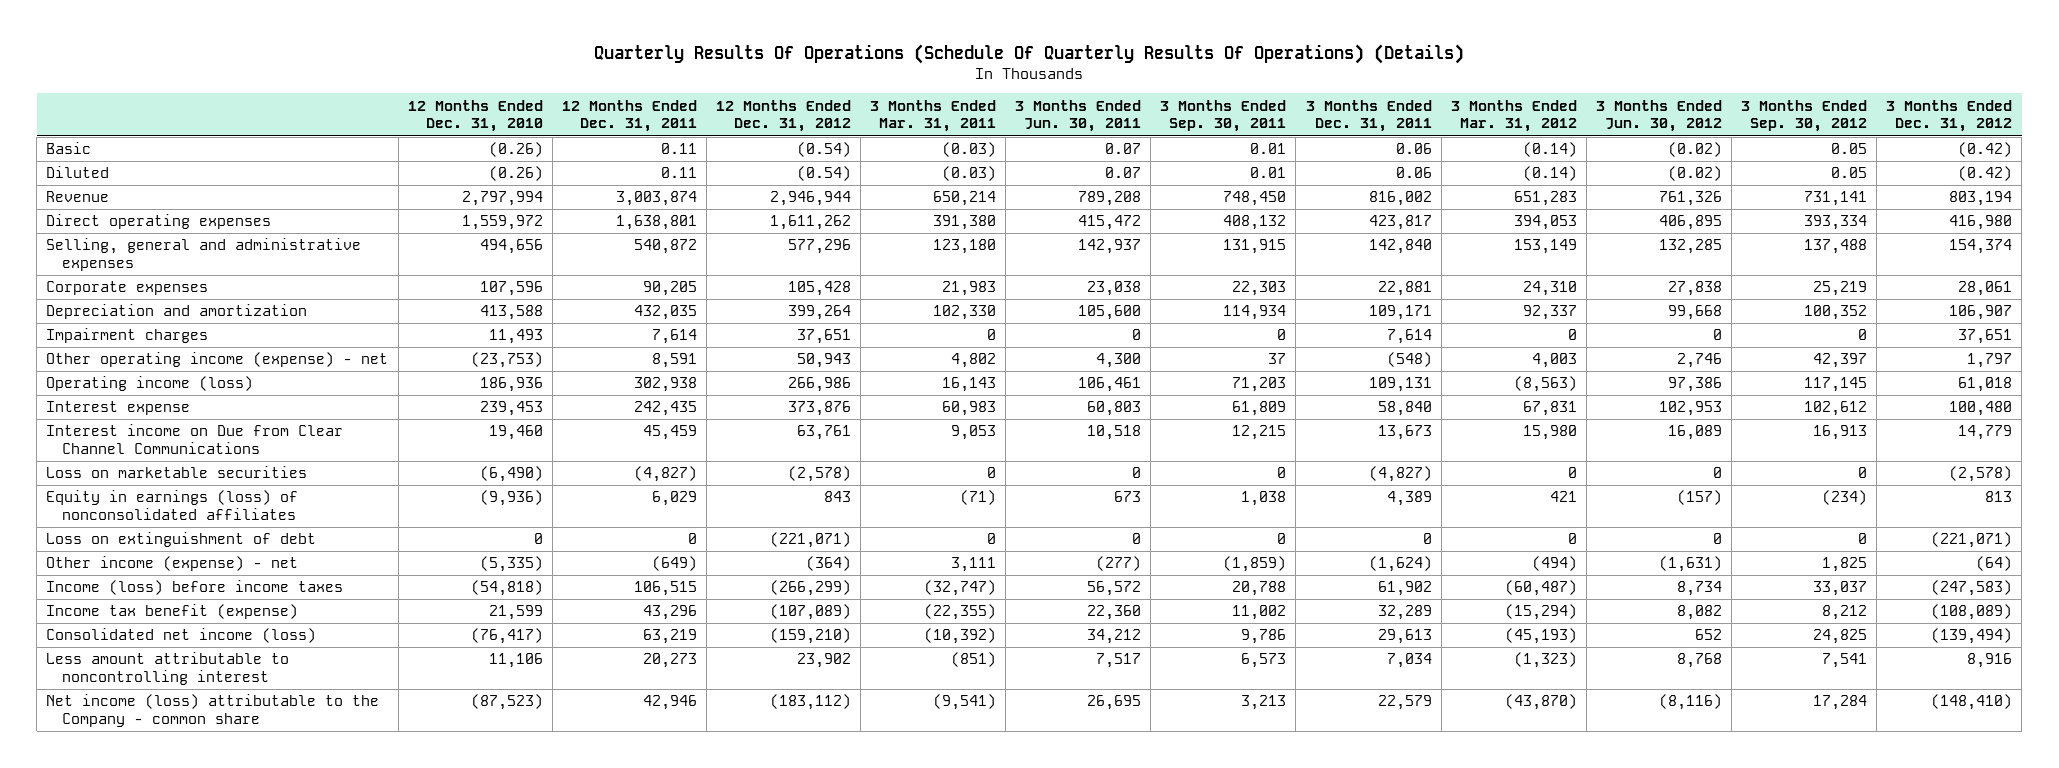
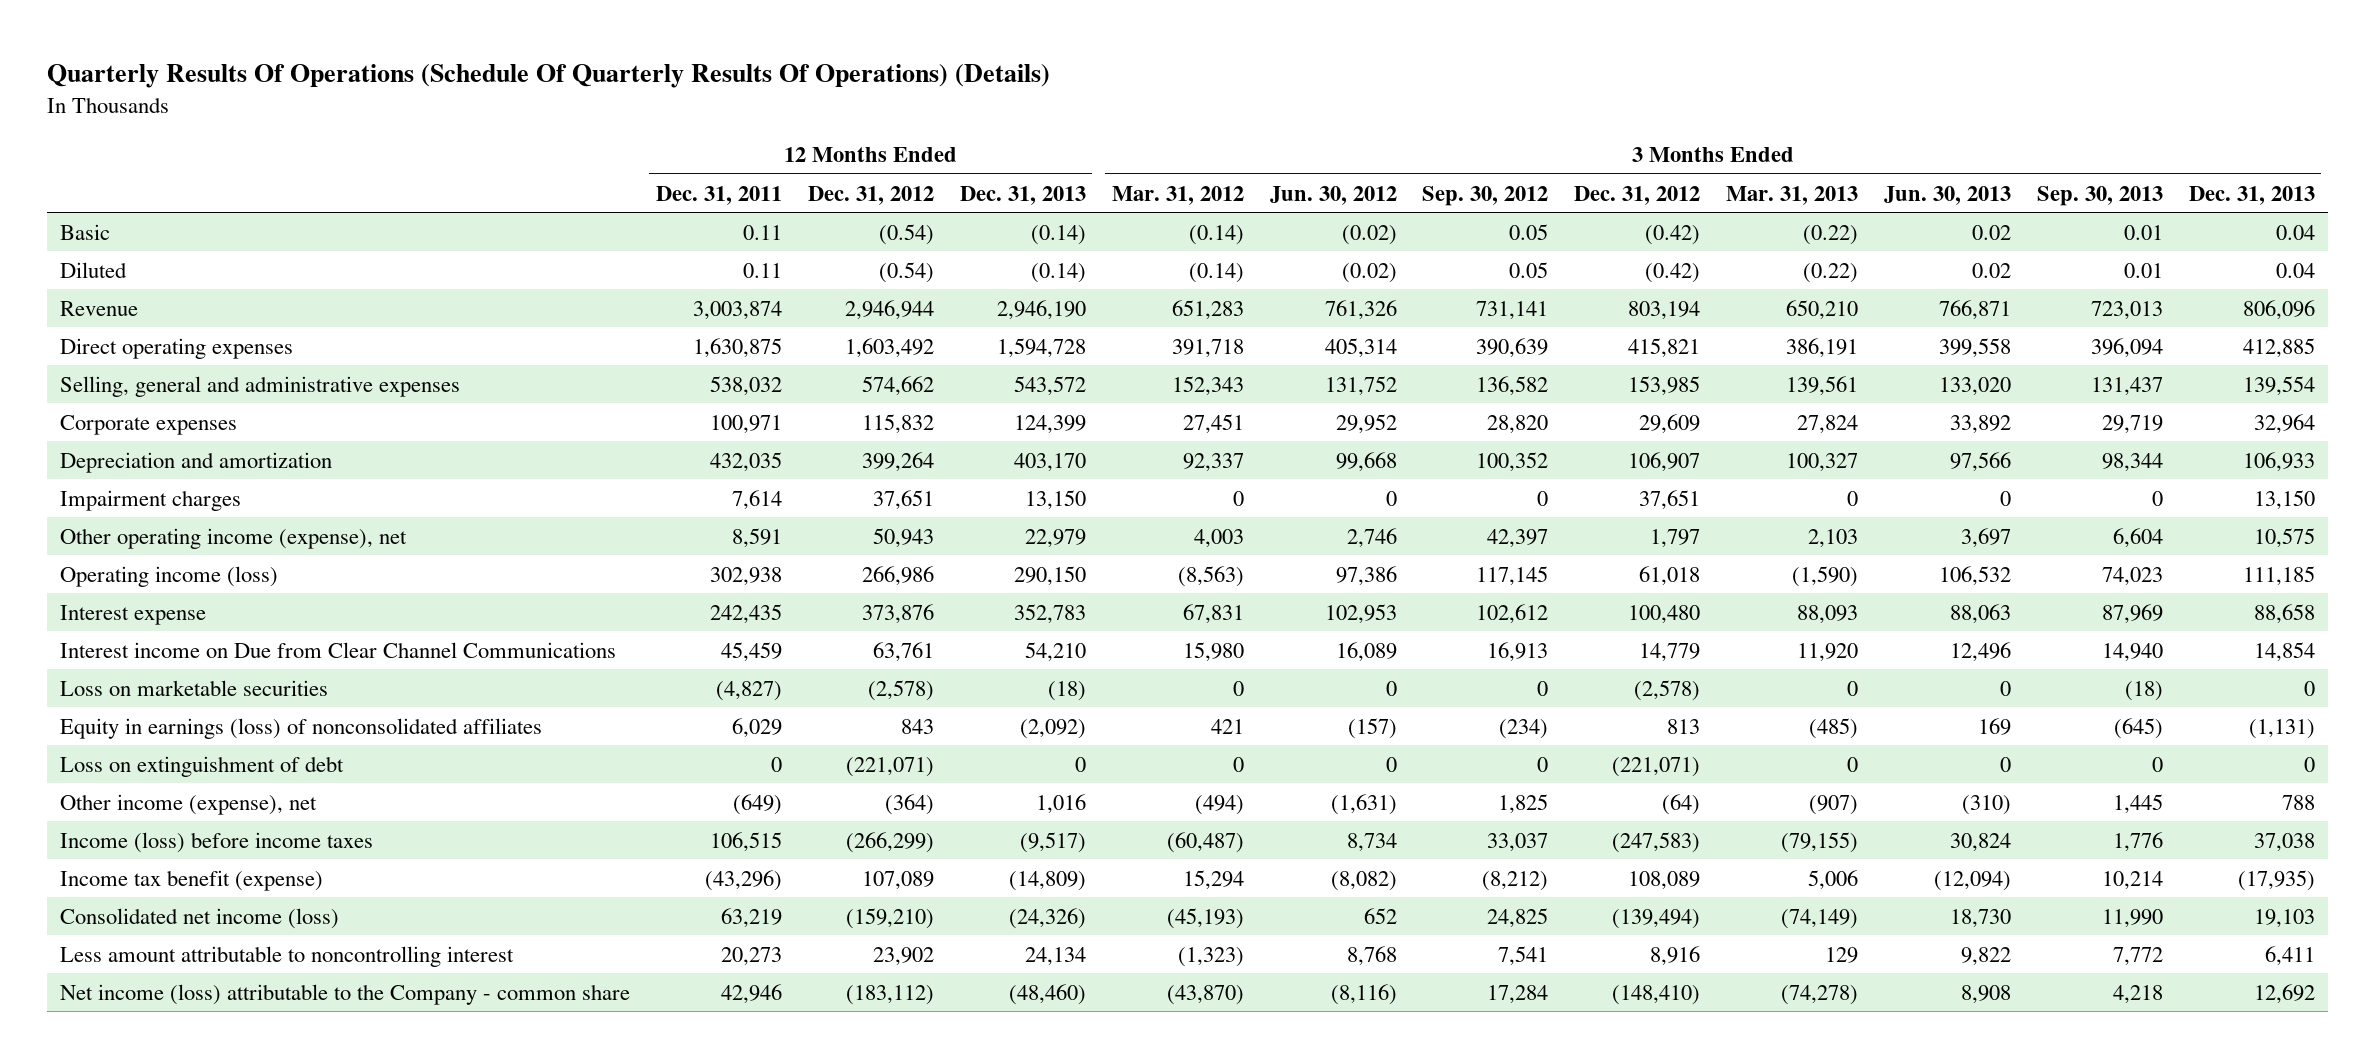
[407,99,543,133] 12 Months Ended Dec. 31, 2010 -> none
[870,99,997,133] 3 Months Ended Mar. 31, 2011 -> none
[1015,99,1142,133] 3 Months Ended Jun. 30, 2011 -> none
[1160,99,1287,133] 3 Months Ended Sep. 30, 2011 -> none
[1305,99,1432,133] 3 Months Ended Dec. 31, 2011 -> none
none -> [959,185,1086,205] Dec. 31, 2013
none -> [1726,185,1859,205] Mar. 31, 2013
none -> [1884,185,2012,205] Jun. 30, 2013
none -> [2037,185,2164,206] Sep. 30, 2013
none -> [2189,185,2316,205] Dec. 31, 2013
[615,215,697,231] 1,638,801 -> [692,337,782,358] 1,630,875
[769,215,851,231] 1,611,262 -> [844,337,934,358] 1,603,492
[1513,215,1577,231] 394,053 -> [1171,338,1244,358] 391,718
[1658,215,1722,231] 406,895 -> [1324,337,1397,358] 405,314
[1803,215,1867,231] 393,334 -> [1476,337,1549,358] 390,639
[1949,215,2013,231] 416,980 -> [1628,337,1701,358] 415,821
[633,239,697,255] 540,872 -> [709,375,782,396] 538,032
[787,239,851,255] 577,296 -> [861,375,934,396] 574,662
[1513,239,1577,255] 153,149 -> [1171,375,1244,396] 152,343
[1658,239,1722,255] 132,285 -> [1324,375,1397,396] 131,752
[1803,239,1867,255] 137,488 -> [1476,375,1549,396] 136,582
[1949,239,2013,255] 154,374 -> [1628,375,1701,396] 153,985
[642,281,697,297] 90,205 -> [709,414,782,434] 100,971
[787,281,851,297] 105,428 -> [861,413,934,434] 115,832
[1522,281,1577,297] 24,310 -> [1182,413,1244,434] 27,451
[1667,281,1722,297] 27,838 -> [1335,413,1397,434] 29,952
[1812,281,1867,297] 25,219 -> [1487,414,1549,434] 28,820
[1958,281,2013,297] 28,061 -> [1639,413,1701,434] 29,609
[46,352,389,368] Other operating income (expense) - net -> [60,527,408,549] Other operating income (expense), net
[46,556,299,572] Other income (expense) - net -> [60,793,318,815] Other income (expense), net
[642,605,697,621] 43,296 -> [704,869,782,891] (43,296)
[769,604,851,621] (107,089) -> [861,870,934,890] 107,089
[1504,604,1577,621] (15,294) -> [1182,869,1244,890] 15,294
[1676,605,1722,621] 8,082 -> [1330,870,1397,891] (8,082)
[1821,605,1867,621] 8,212 -> [1482,870,1549,891] (8,212)
[1931,604,2013,621] (108,089) -> [1628,870,1701,890] 108,089

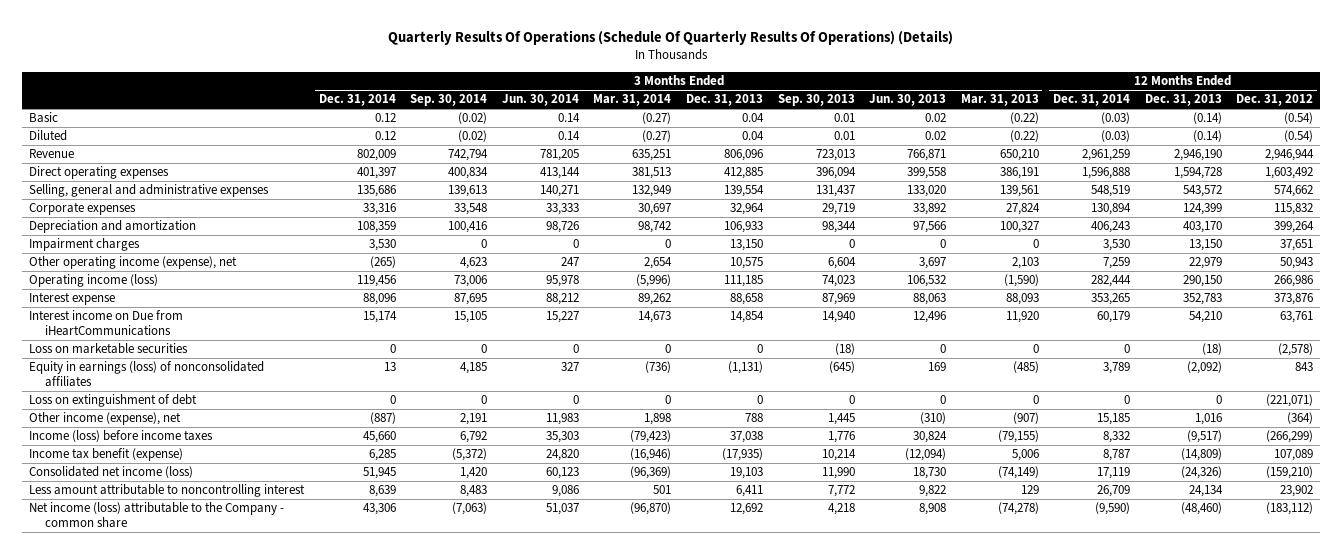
[655,185,782,205] Dec. 31, 2011 -> none
[1111,185,1244,205] Mar. 31, 2012 -> none
[1269,185,1397,205] Jun. 30, 2012 -> none
[1422,185,1549,206] Sep. 30, 2012 -> none
[1574,185,1701,205] Dec. 31, 2012 -> none
none -> [318,94,396,107] Dec. 31, 2014
none -> [410,94,488,107] Sep. 30, 2014
none -> [501,94,579,107] Jun. 30, 2014
none -> [593,94,672,107] Mar. 31, 2014
none -> [1053,94,1131,107] Dec. 31, 2014
[60,641,617,658] Interest income on Due from Clear Channel Communications -> [29,310,184,337] Interest income on Due from iHeartCommunications

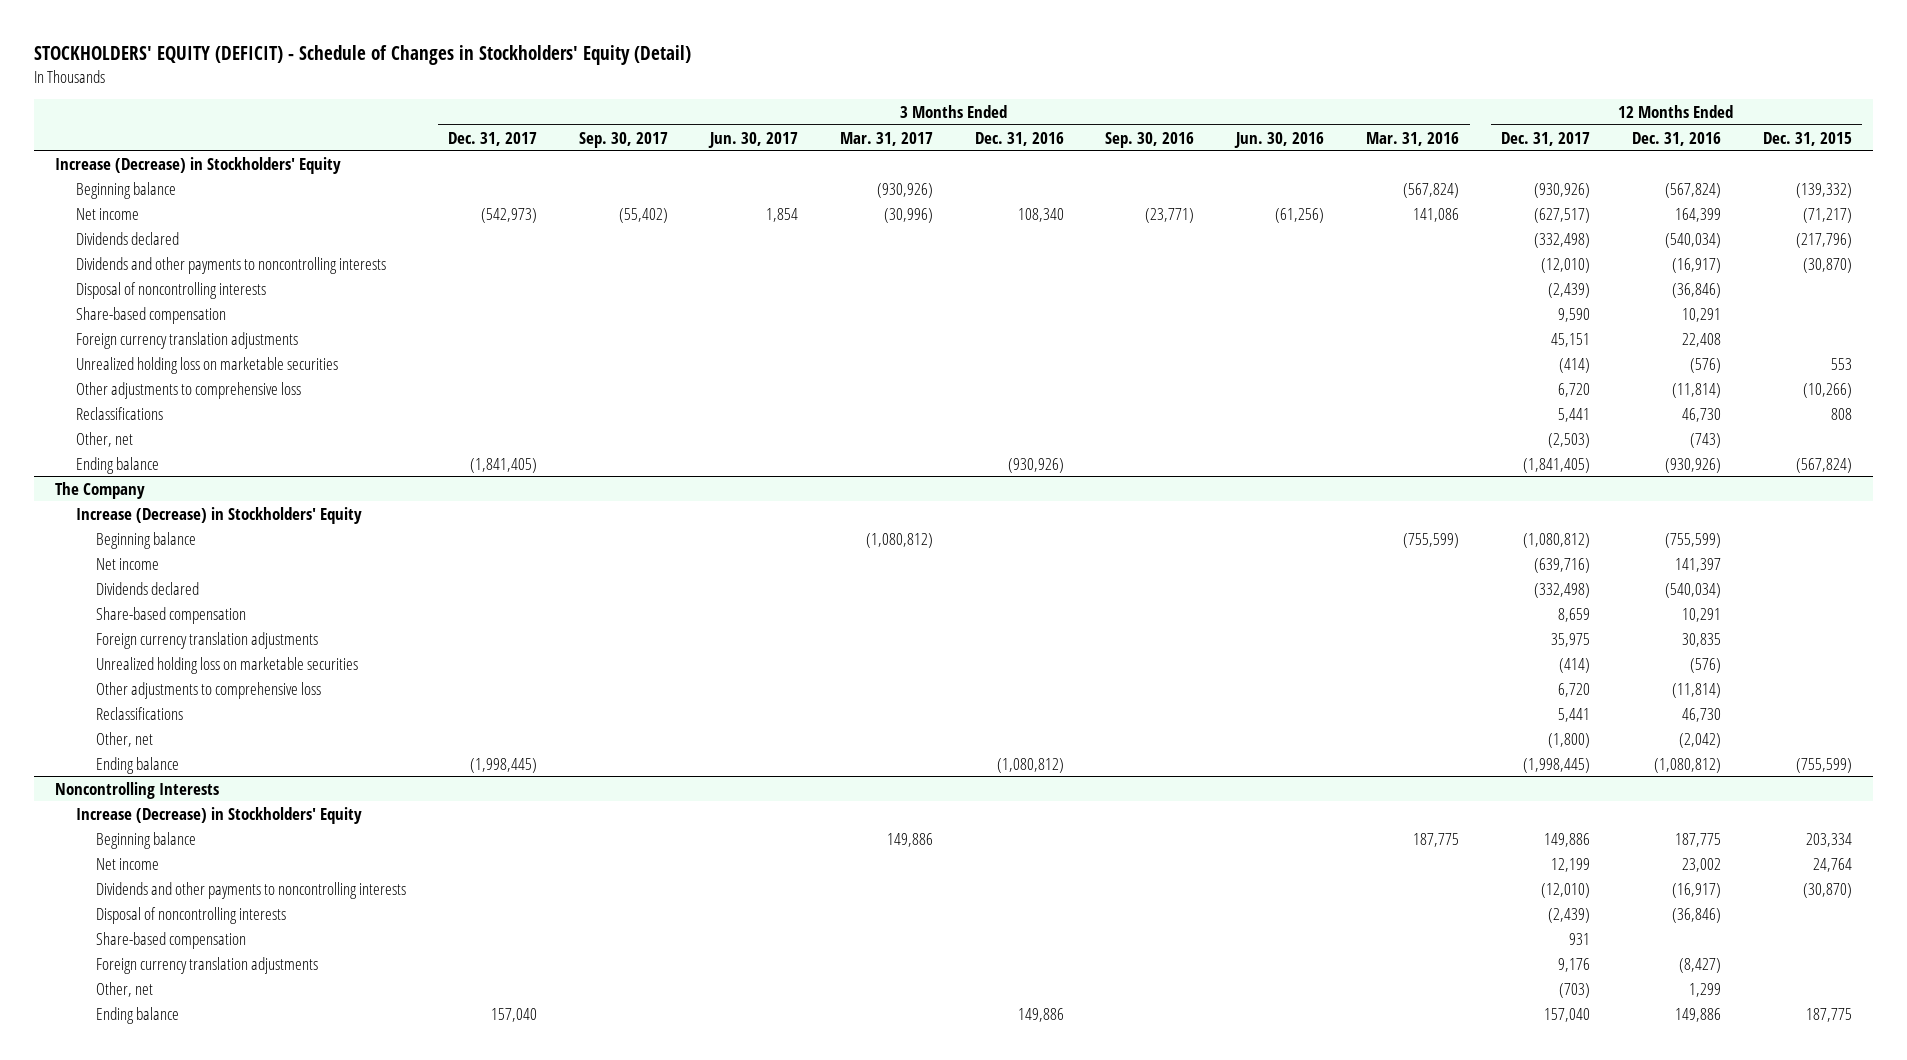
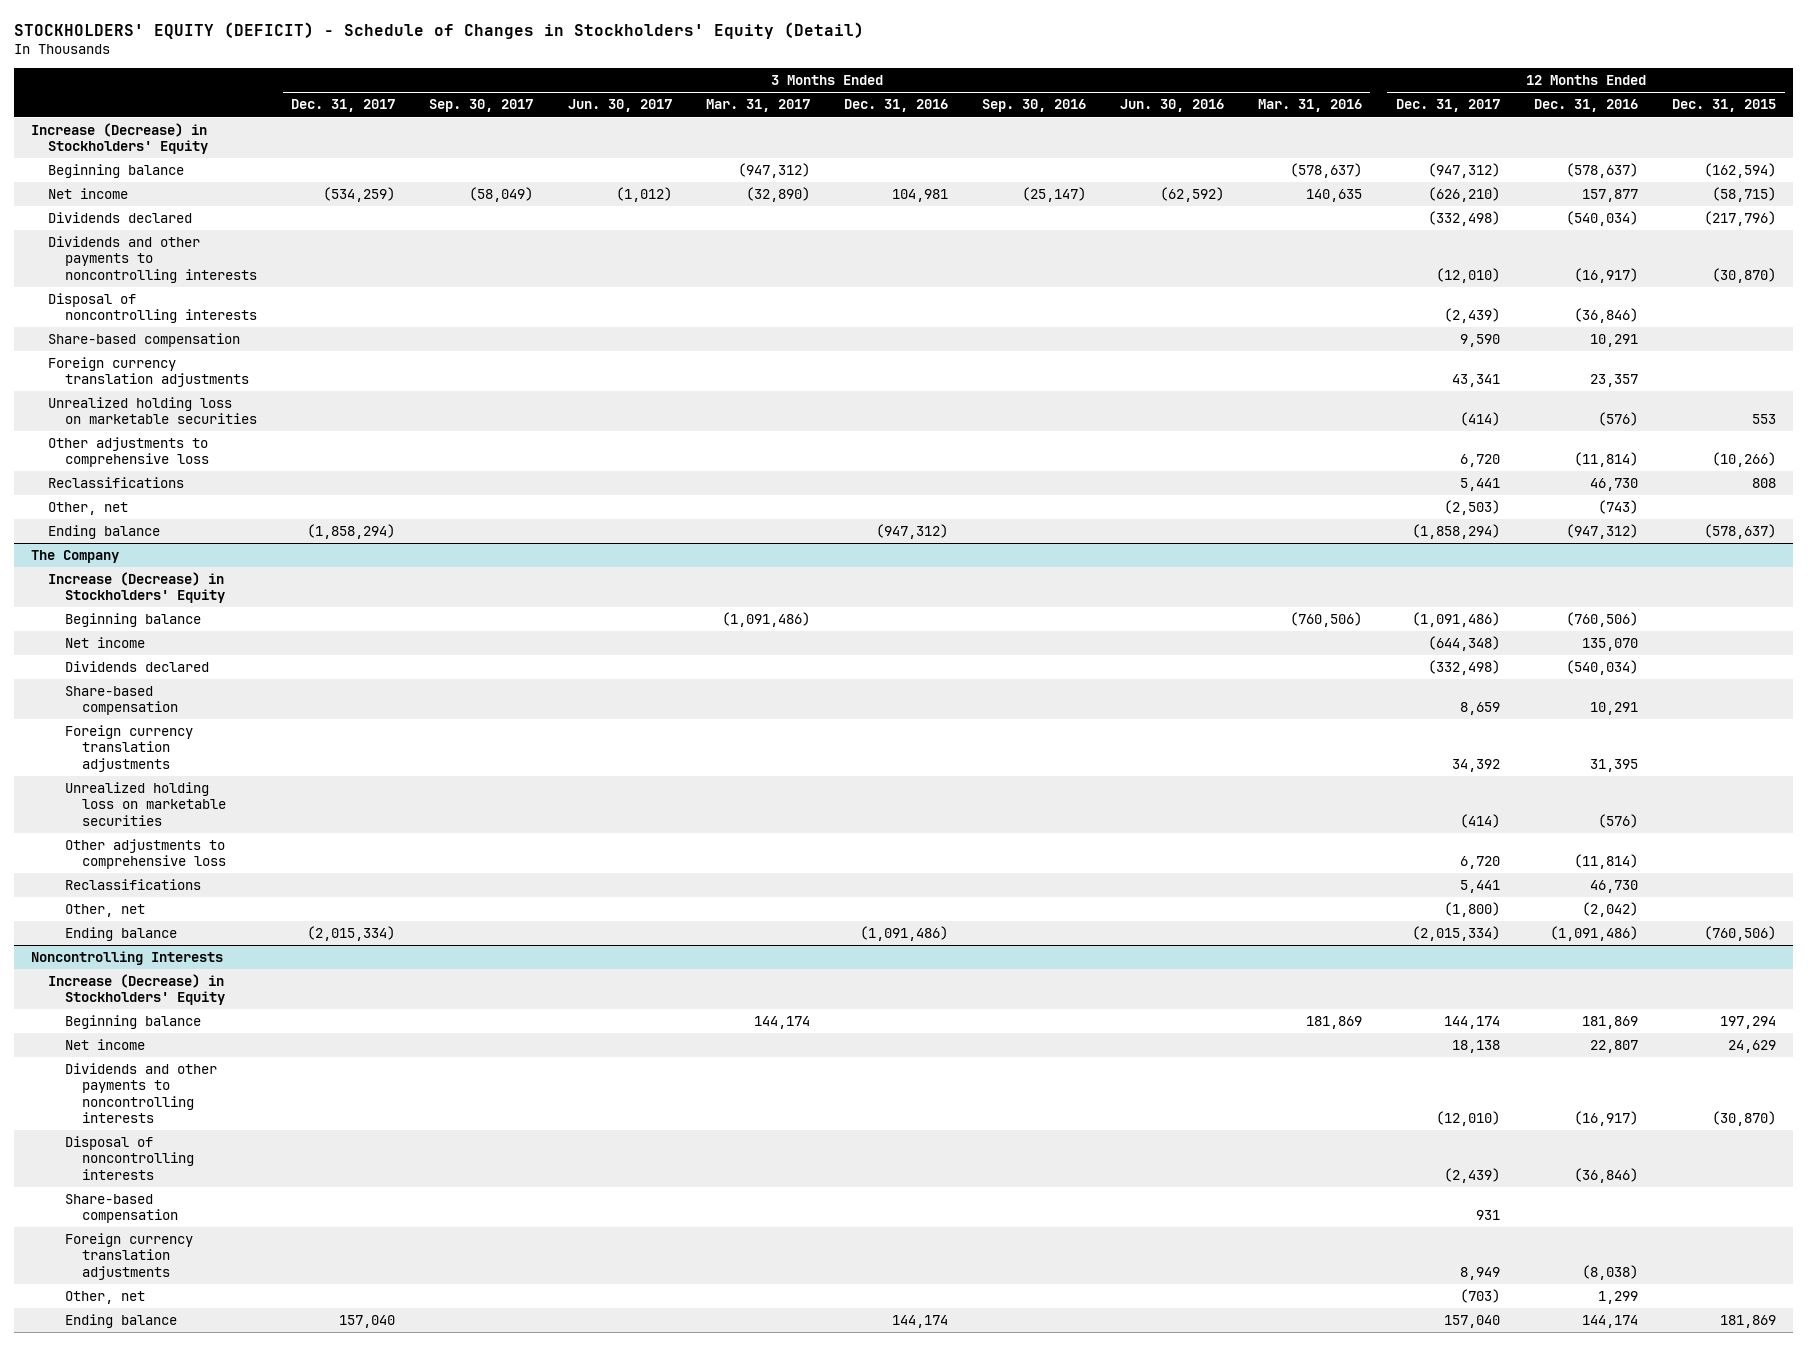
[876,182,933,198] (930,926) -> [737,163,810,179] (947,312)
[1403,182,1460,198] (567,824) -> [1289,163,1362,179] (578,637)
[1534,182,1591,198] (930,926) -> [1427,163,1500,179] (947,312)
[1664,182,1721,198] (567,824) -> [1565,163,1638,179] (578,637)
[1795,182,1852,198] (139,332) -> [1704,163,1777,179] (162,594)
[481,207,538,223] (542,973) -> [323,187,396,203] (534,259)
[619,207,669,223] (55,402) -> [469,187,534,203] (58,049)
[765,207,798,222] 1,854 -> [615,187,672,203] (1,012)
[883,207,933,223] (30,996) -> [745,187,810,203] (32,890)
[1017,207,1064,222] 108,340 -> [891,189,948,203] 104,981
[1145,207,1195,223] (23,771) -> [1021,187,1086,203] (25,147)
[1275,207,1325,223] (61,256) -> [1159,187,1224,203] (62,592)
[1413,207,1460,222] 141,086 -> [1305,189,1362,203] 140,635
[1534,207,1591,223] (627,517) -> [1427,187,1500,203] (626,210)
[1674,207,1721,222] 164,399 -> [1581,189,1638,203] 157,877
[1802,207,1852,223] (71,217) -> [1712,187,1777,203] (58,715)
[1551,332,1591,347] 45,151 -> [1451,374,1500,388] 43,341
[1681,332,1721,347] 22,408 -> [1589,374,1638,388] 23,357
[470,457,538,473] (1,841,405) -> [307,524,396,540] (1,858,294)
[1007,457,1064,473] (930,926) -> [875,524,948,540] (947,312)
[1523,457,1591,473] (1,841,405) -> [1411,524,1500,540] (1,858,294)
[1664,457,1721,473] (930,926) -> [1565,524,1638,540] (947,312)
[1795,457,1852,473] (567,824) -> [1704,524,1777,540] (578,637)
[865,532,933,548] (1,080,812) -> [721,612,810,628] (1,091,486)
[1403,532,1460,548] (755,599) -> [1289,612,1362,628] (760,506)
[1523,532,1591,548] (1,080,812) -> [1411,612,1500,628] (1,091,486)
[1664,532,1721,548] (755,599) -> [1565,612,1638,628] (760,506)
[1534,557,1591,573] (639,716) -> [1427,636,1500,652] (644,348)
[1674,557,1721,572] 141,397 -> [1581,638,1638,652] 135,070
[1551,632,1591,647] 35,975 -> [1451,758,1500,772] 34,392
[1681,632,1721,647] 30,835 -> [1589,758,1638,772] 31,395
[470,757,538,773] (1,998,445) -> [307,926,396,942] (2,015,334)
[996,757,1064,773] (1,080,812) -> [859,926,948,942] (1,091,486)
[1523,757,1591,773] (1,998,445) -> [1411,926,1500,942] (2,015,334)
[1653,757,1721,773] (1,080,812) -> [1549,926,1638,942] (1,091,486)
[1795,757,1852,773] (755,599) -> [1704,926,1777,942] (760,506)
[886,832,933,847] 149,886 -> [753,1016,810,1030] 144,174
[1413,832,1460,847] 187,775 -> [1305,1016,1362,1030] 181,869
[1544,832,1591,847] 149,886 -> [1443,1016,1500,1030] 144,174
[1674,832,1721,847] 187,775 -> [1581,1016,1638,1030] 181,869
[1805,832,1852,847] 203,334 -> [1720,1016,1777,1030] 197,294
[1551,857,1591,872] 12,199 -> [1451,1040,1500,1054] 18,138
[1681,857,1721,872] 23,002 -> [1589,1040,1638,1054] 22,807
[1812,857,1852,872] 24,764 -> [1728,1040,1777,1054] 24,629
[1558,957,1591,972] 9,176 -> [1459,1266,1500,1280] 8,949
[1678,957,1721,973] (8,427) -> [1581,1264,1638,1280] (8,038)
[1017,1007,1064,1022] 149,886 -> [891,1315,948,1329] 144,174
[1674,1007,1721,1022] 149,886 -> [1581,1315,1638,1329] 144,174
[1805,1007,1852,1022] 187,775 -> [1720,1315,1777,1329] 181,869

